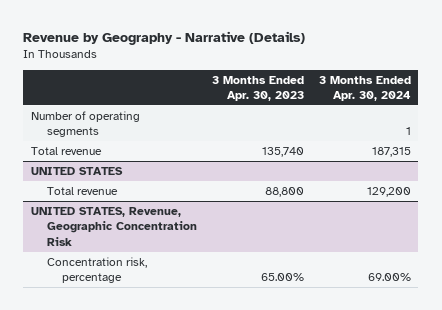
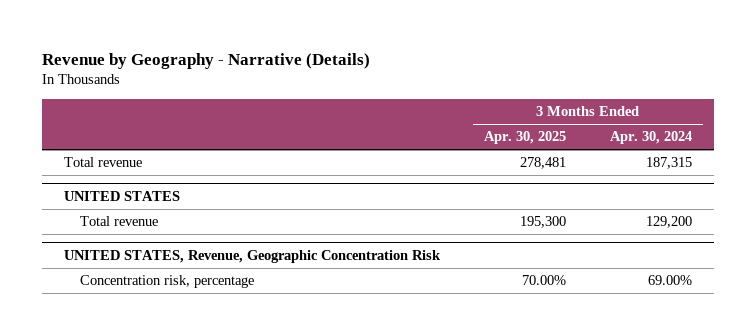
[211,75,304,101] 3 Months Ended Apr. 30, 2023 -> none
none -> [483,131,566,145] Apr. 30, 2025
[30,111,140,138] Number of operating segments -> none

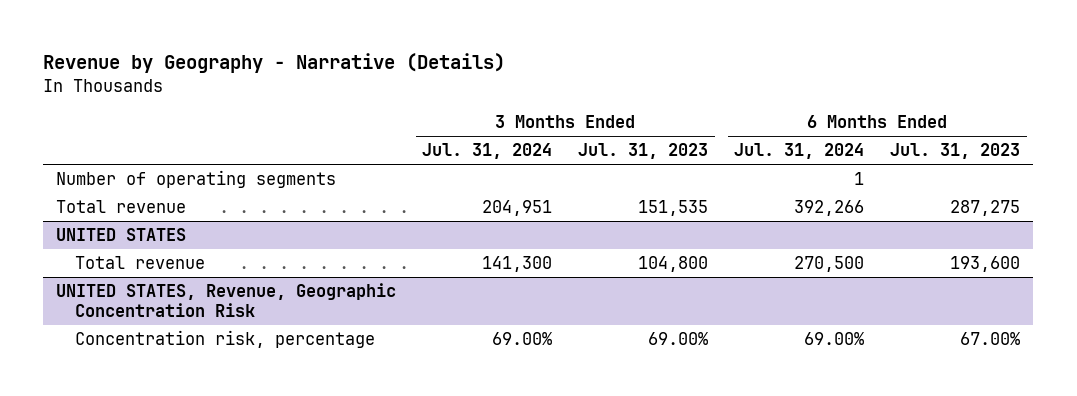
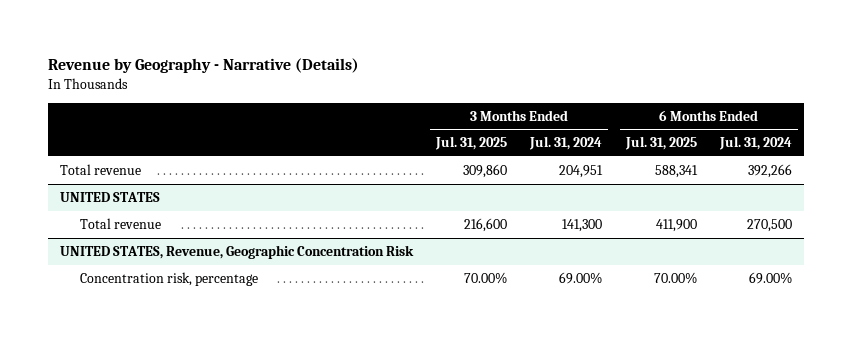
[578,143,709,160] Jul. 31, 2023 -> none
[890,143,1021,160] Jul. 31, 2023 -> none
none -> [434,136,507,151] Jul. 31, 2025
none -> [624,136,697,151] Jul. 31, 2025
[56,170,337,189] Number of operating segments -> none

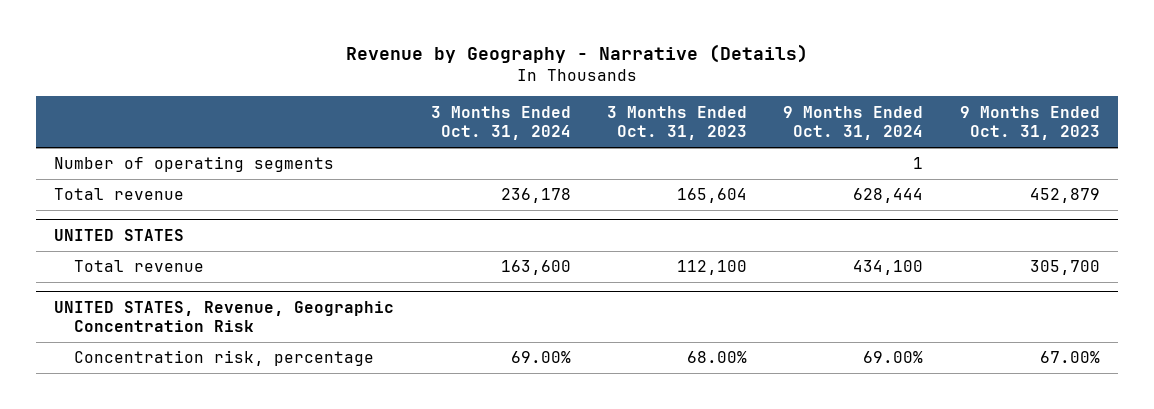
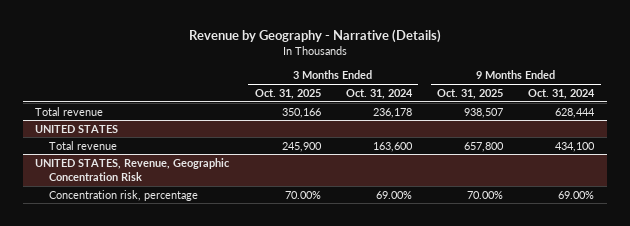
[607,105,748,140] 3 Months Ended Oct. 31, 2023 -> none
[959,105,1100,140] 9 Months Ended Oct. 31, 2023 -> none
none -> [254,88,321,99] Oct. 31, 2025
none -> [437,88,504,99] Oct. 31, 2025
[54,156,335,173] Number of operating segments -> none

